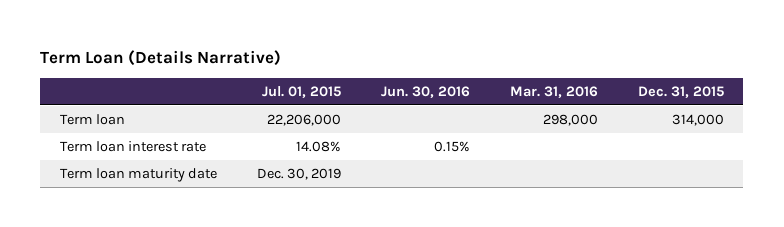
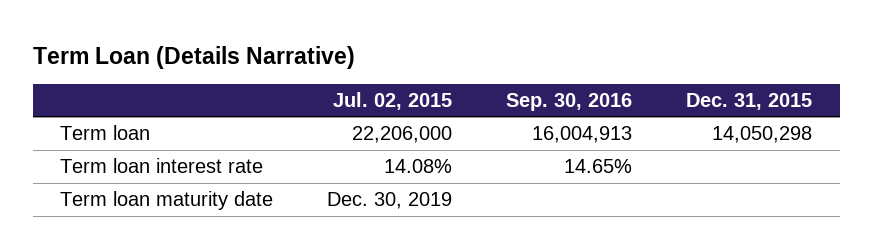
[261,85,341,98] Jul. 01, 2015 -> none
[380,85,470,98] Jun. 30, 2016 -> none
[509,85,598,98] Mar. 31, 2016 -> none
none -> [333,91,453,110] Jul. 02, 2015
none -> [506,92,633,111] Sep. 30, 2016
[671,114,724,127] 314,000 -> [712,126,813,144] 14,050,298

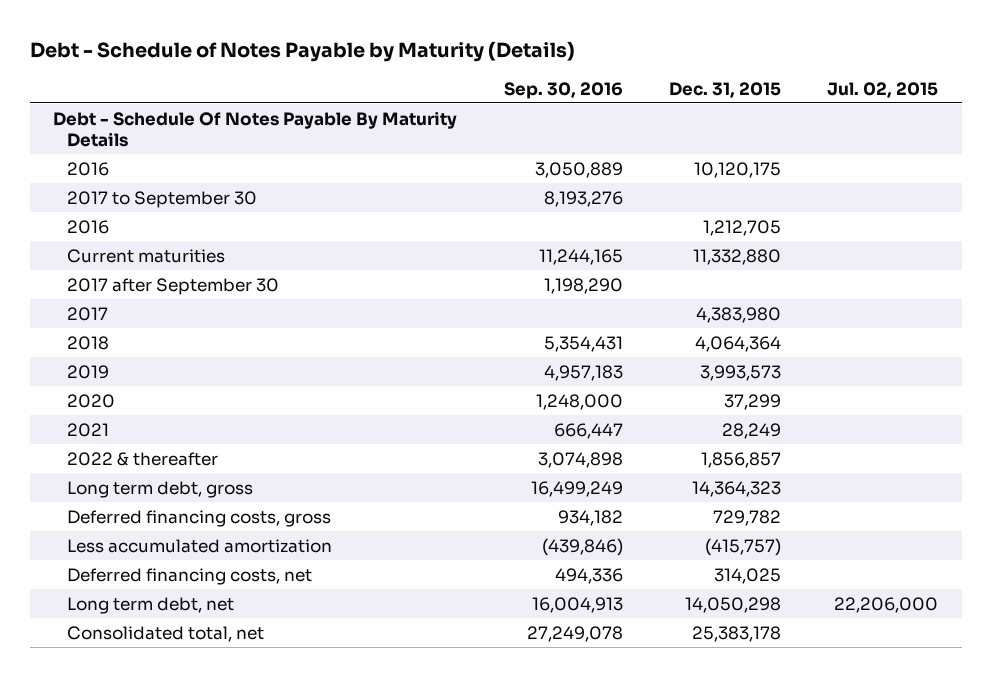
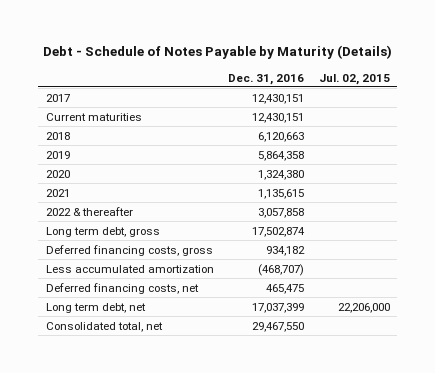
[503,81,623,99] Sep. 30, 2016 -> none
[668,81,781,98] Dec. 31, 2015 -> none
none -> [228,73,305,85] Dec. 31, 2016
[53,110,458,147] Debt - Schedule Of Notes Payable By Maturity Details -> none
[67,161,110,176] 2016 -> none
[67,190,258,208] 2017 to September 30 -> none
[67,219,110,234] 2016 -> none
[67,277,280,295] 2017 after September 30 -> none
[67,248,226,263] Current maturities -> [45,112,142,121] Current maturities

